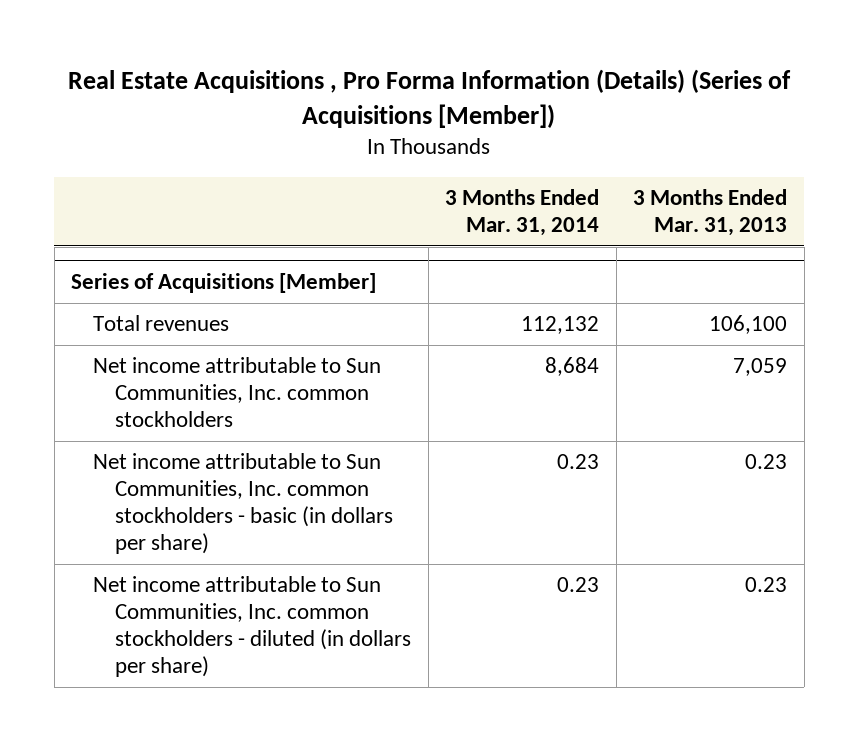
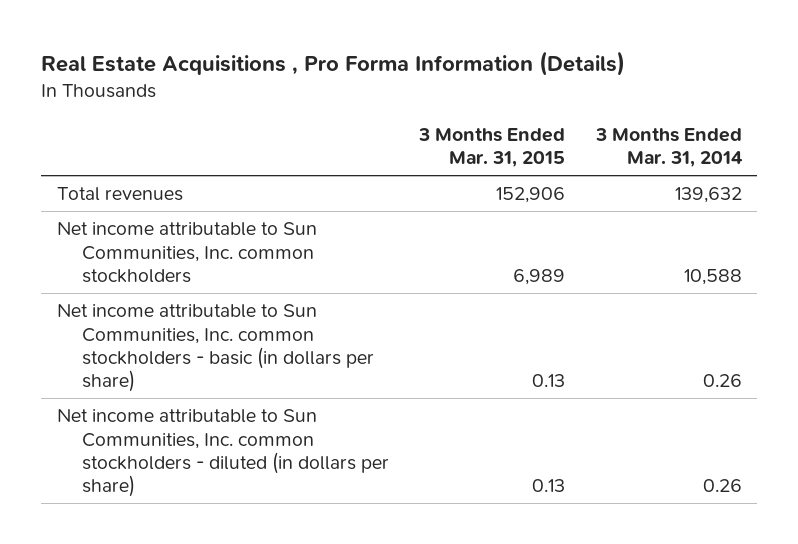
[68,68,792,128] Real Estate Acquisitions , Pro Forma Information (Details) (Series of Acquisitions [Member]) -> [41,51,626,77] Real Estate Acquisitions , Pro Forma Information (Details)
[633,189,788,236] 3 Months Ended Mar. 31, 2013 -> none
none -> [418,127,566,168] 3 Months Ended Mar. 31, 2015
[71,272,377,293] Series of Acquisitions [Member] -> none
[521,316,600,335] 112,132 -> [674,187,742,204] 139,632
[545,357,600,377] 8,684 -> [683,268,742,285] 10,588
[557,454,600,470] 0.23 -> [702,374,742,388] 0.26
[557,577,600,593] 0.23 -> [702,479,742,493] 0.26

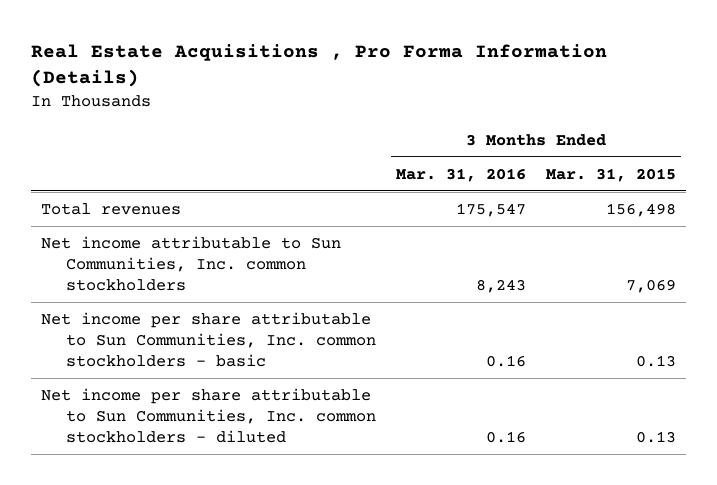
[594,127,743,168] 3 Months Ended Mar. 31, 2014 -> none
none -> [396,167,527,182] Mar. 31, 2016
[496,187,566,204] 152,906 -> [606,202,677,217] 156,498
[513,268,566,285] 6,989 -> [626,279,677,294] 7,069
[56,304,374,393] Net income attributable to Sun Communities, Inc. common stockholders - basic (in dollars per share) -> [40,311,377,368] Net income per share attributable to Sun Communities, Inc. common stockholders - basic
[56,409,389,498] Net income attributable to Sun Communities, Inc. common stockholders - diluted (in dollars per share) -> [40,387,377,444] Net income per share attributable to Sun Communities, Inc. common stockholders - diluted

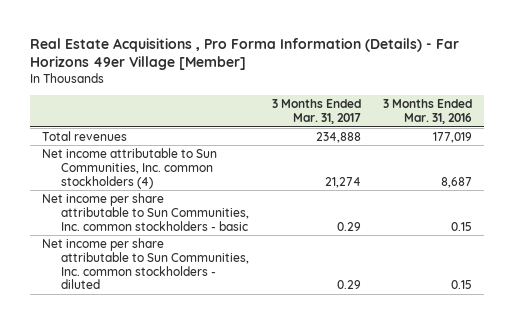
[30,43,607,88] Real Estate Acquisitions , Pro Forma Information (Details) -> [30,37,460,71] Real Estate Acquisitions , Pro Forma Information (Details) - Far Horizons 49er Village [Member]
[546,167,677,182] Mar. 31, 2015 -> none
none -> [271,99,361,125] 3 Months Ended Mar. 31, 2017
[456,202,527,217] 175,547 -> [433,131,473,143] 177,019
[40,235,341,292] Net income attributable to Sun Communities, Inc. common stockholders -> [41,147,217,189] Net income attributable to Sun Communities, Inc. common stockholders (4)
[476,279,527,294] 8,243 -> [441,176,473,188] 8,687
[486,355,527,368] 0.16 -> [451,221,473,231] 0.15
[486,431,527,444] 0.16 -> [451,280,473,290] 0.15

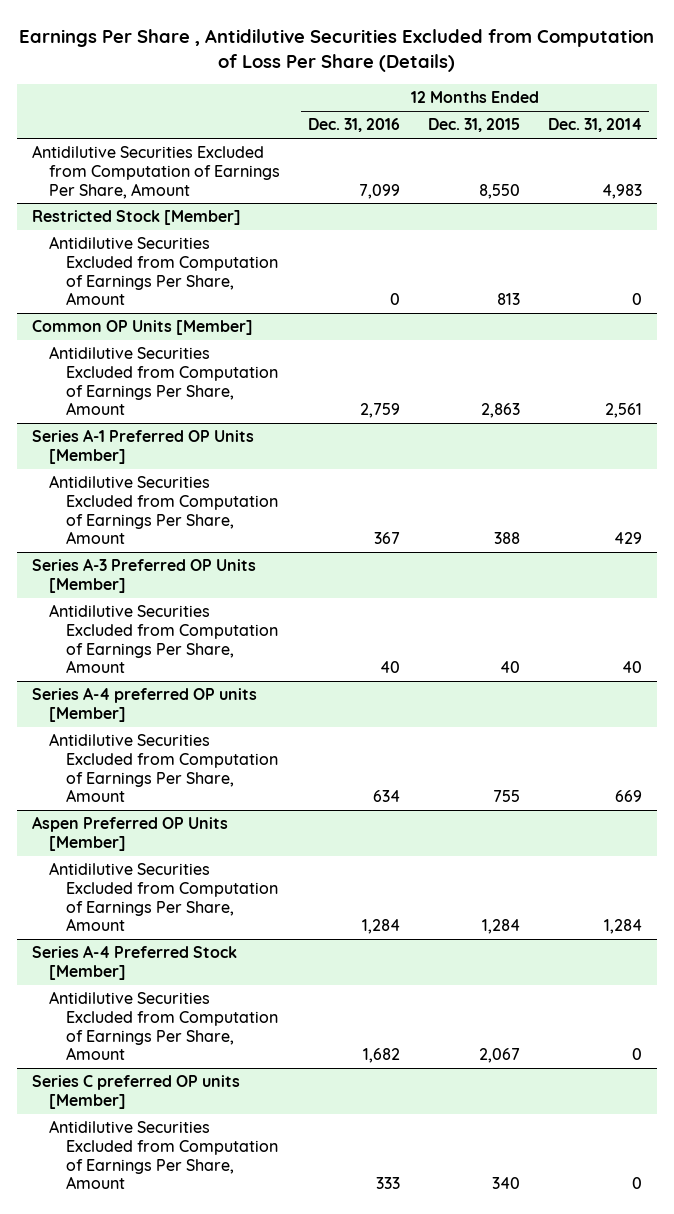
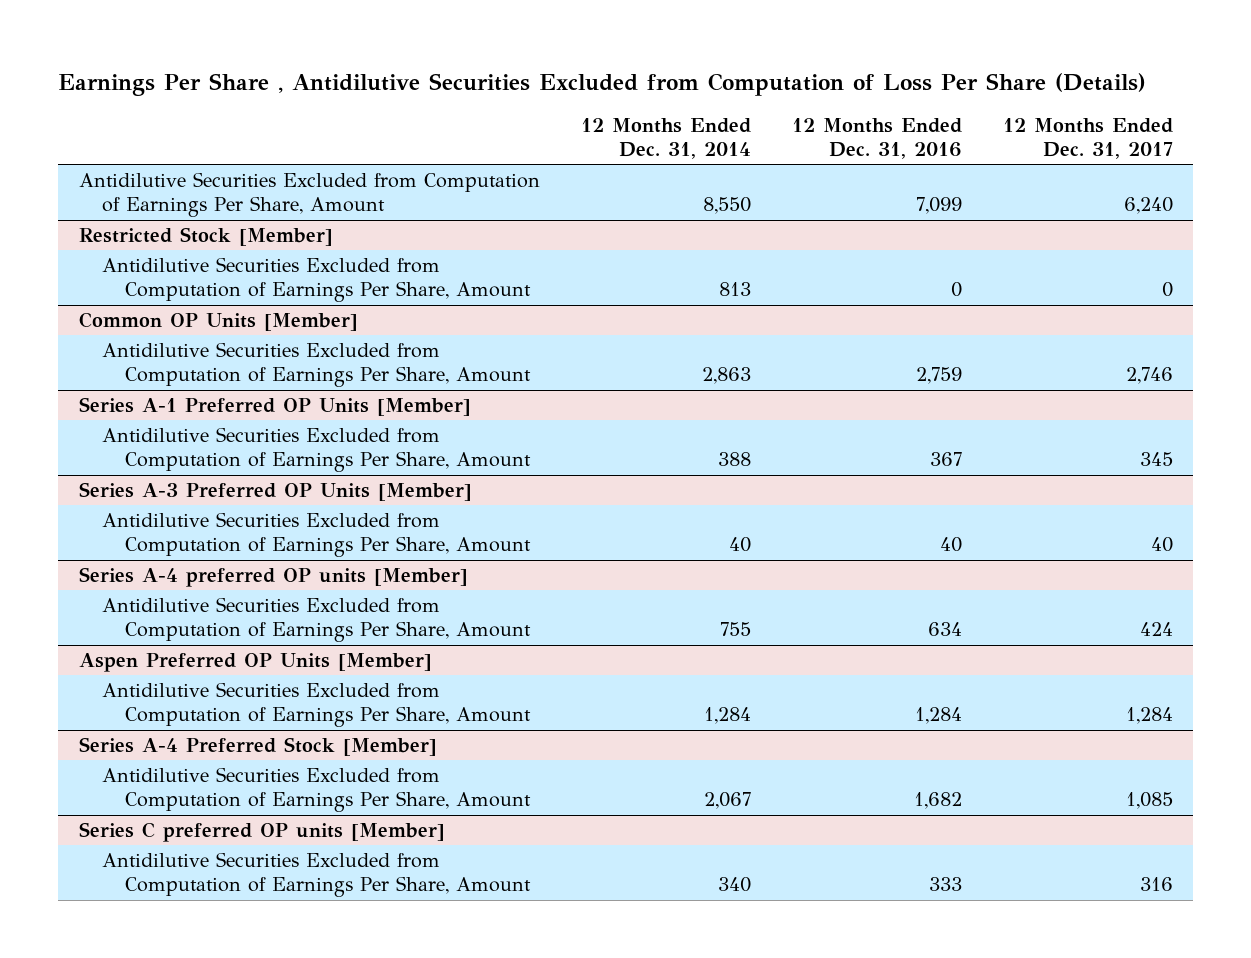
[428,118,521,133] Dec. 31, 2015 -> none
none -> [1002,117,1173,160] 12 Months Ended Dec. 31, 2017
[602,183,643,199] 4,983 -> [702,197,751,215] 8,550
[632,293,643,306] 0 -> [718,282,751,297] 813
[605,403,643,419] 2,561 -> [701,367,751,385] 2,863
[614,532,643,545] 429 -> [717,452,751,467] 388
[615,790,643,803] 669 -> [719,622,751,637] 755
[632,1048,643,1061] 0 -> [703,792,751,810] 2,067
[632,1177,643,1190] 0 -> [717,877,751,893] 340

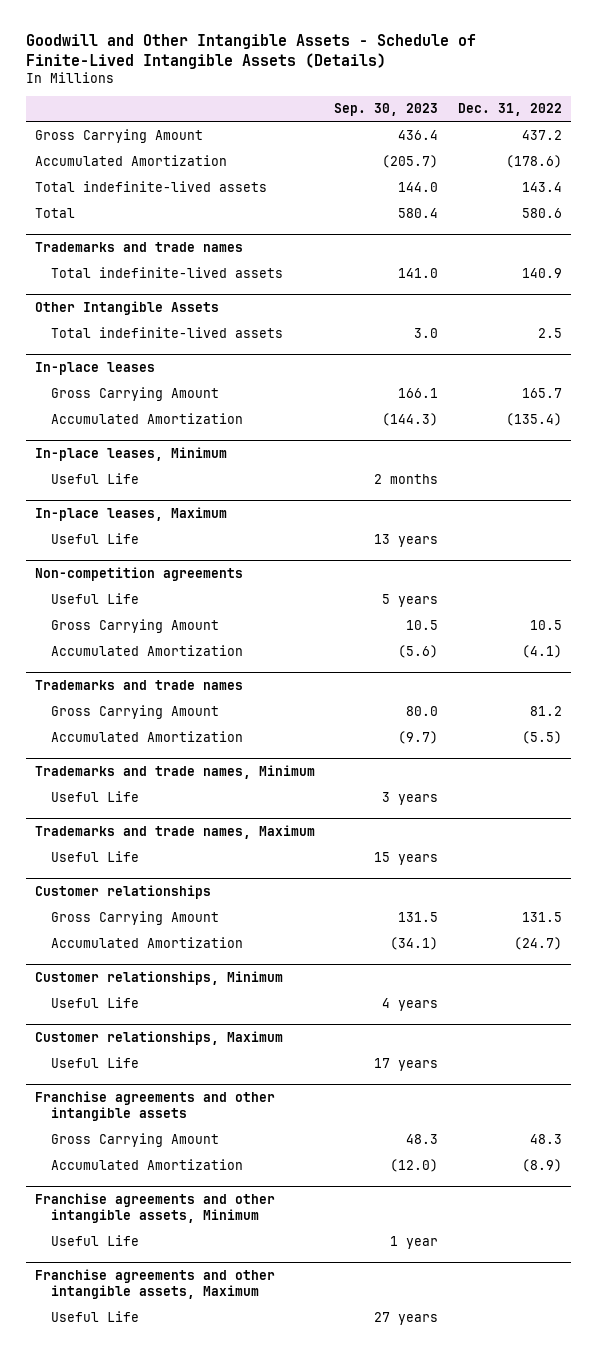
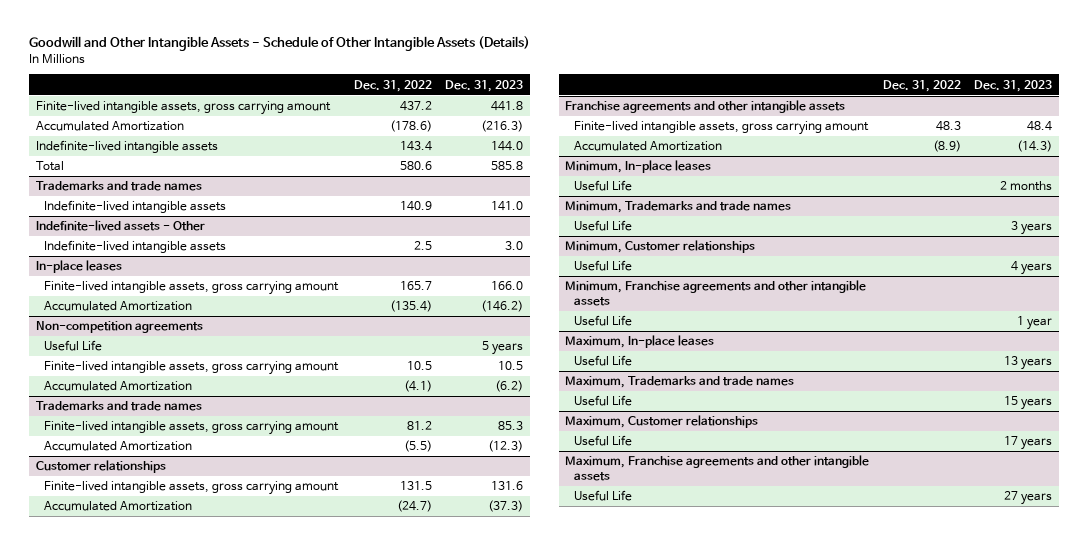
[25,33,476,69] Goodwill and Other Intangible Assets - Schedule of Finite-Lived Intangible Assets (Details) -> [29,36,531,52] Goodwill and Other Intangible Assets - Schedule of Other Intangible Assets (Details)
[334,103,439,117] Sep. 30, 2023 -> none
none -> [445,79,524,92] Dec. 31, 2023
[35,128,204,143] Gross Carrying Amount -> [36,101,332,116] Finite-lived intangible assets, gross carrying amount
[35,180,268,192] Total indefinite-lived assets -> [36,140,219,154] Indefinite-lived intangible assets
[50,266,283,278] Total indefinite-lived assets -> [44,200,227,214] Indefinite-lived intangible assets
[35,300,220,315] Other Intangible Assets -> [36,220,206,232] Indefinite-lived assets - Other
[50,326,283,338] Total indefinite-lived assets -> [44,240,227,254] Indefinite-lived intangible assets
[50,386,219,401] Gross Carrying Amount -> [44,281,340,296] Finite-lived intangible assets, gross carrying amount
[35,446,228,461] In-place leases, Minimum -> none
[50,472,139,484] Useful Life -> none
[35,506,228,521] In-place leases, Maximum -> none
[50,532,139,544] Useful Life -> none
[50,618,219,633] Gross Carrying Amount -> [44,361,340,376] Finite-lived intangible assets, gross carrying amount
[50,704,219,719] Gross Carrying Amount -> [44,421,340,436] Finite-lived intangible assets, gross carrying amount
[35,764,316,779] Trademarks and trade names, Minimum -> none
[50,790,139,802] Useful Life -> none
[35,824,316,839] Trademarks and trade names, Maximum -> none
[50,850,139,862] Useful Life -> none
[50,910,219,925] Gross Carrying Amount -> [44,481,340,496] Finite-lived intangible assets, gross carrying amount
[35,970,284,985] Customer relationships, Minimum -> none
[50,996,139,1008] Useful Life -> none
[35,1030,284,1045] Customer relationships, Maximum -> none
[50,1056,139,1068] Useful Life -> none
[50,1132,219,1147] Gross Carrying Amount -> [573,121,869,136] Finite-lived intangible assets, gross carrying amount
[35,1192,276,1223] Franchise agreements and other intangible assets, Minimum -> none
none -> [565,160,712,174] Minimum, In-place leases
[35,1268,276,1299] Franchise agreements and other intangible assets, Maximum -> none
none -> [565,201,792,214] Minimum, Trademarks and trade names
none -> [565,240,756,254] Minimum, Customer relationships
none -> [573,260,632,272] Useful Life
none -> [565,280,867,307] Minimum, Franchise agreements and other intangible assets
none -> [573,315,632,327] Useful Life
none -> [565,335,715,349] Maximum, In-place leases
none -> [573,355,632,367] Useful Life
none -> [565,376,795,389] Maximum, Trademarks and trade names
none -> [573,395,632,407] Useful Life
none -> [565,415,759,429] Maximum, Customer relationships
none -> [573,435,632,447] Useful Life
none -> [565,455,870,482] Maximum, Franchise agreements and other intangible assets
none -> [573,490,632,502] Useful Life

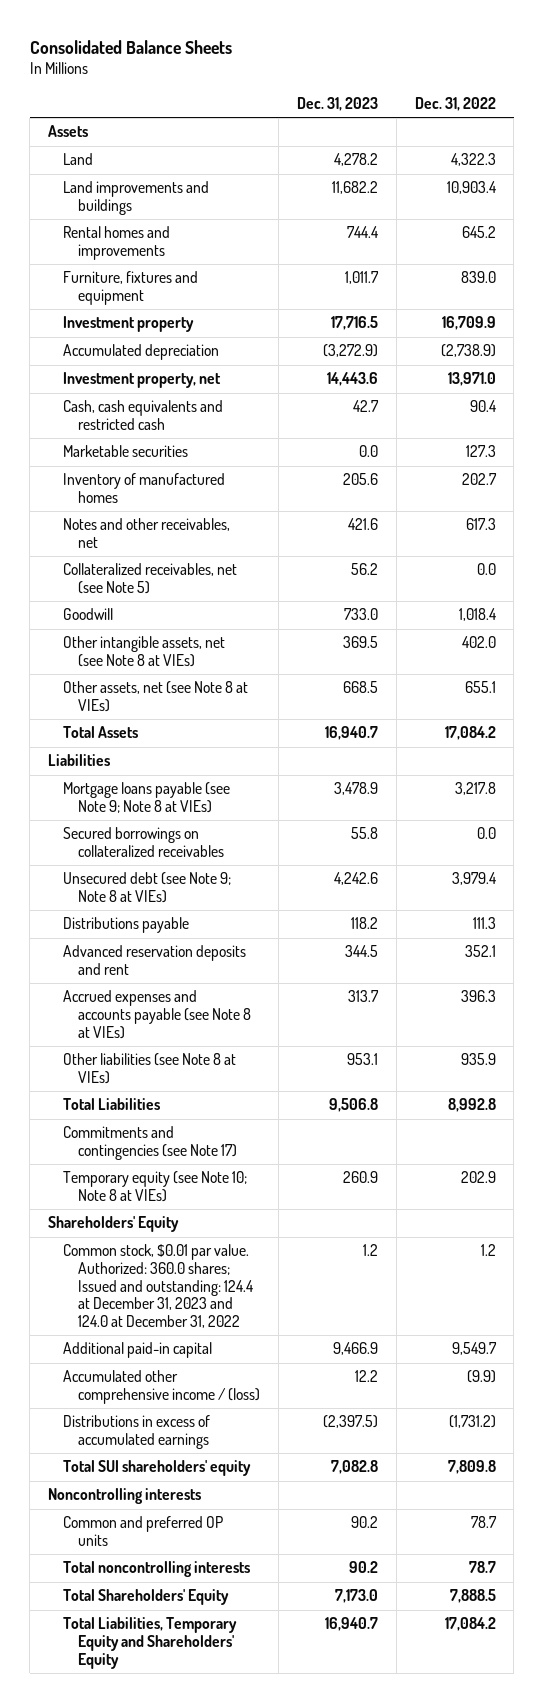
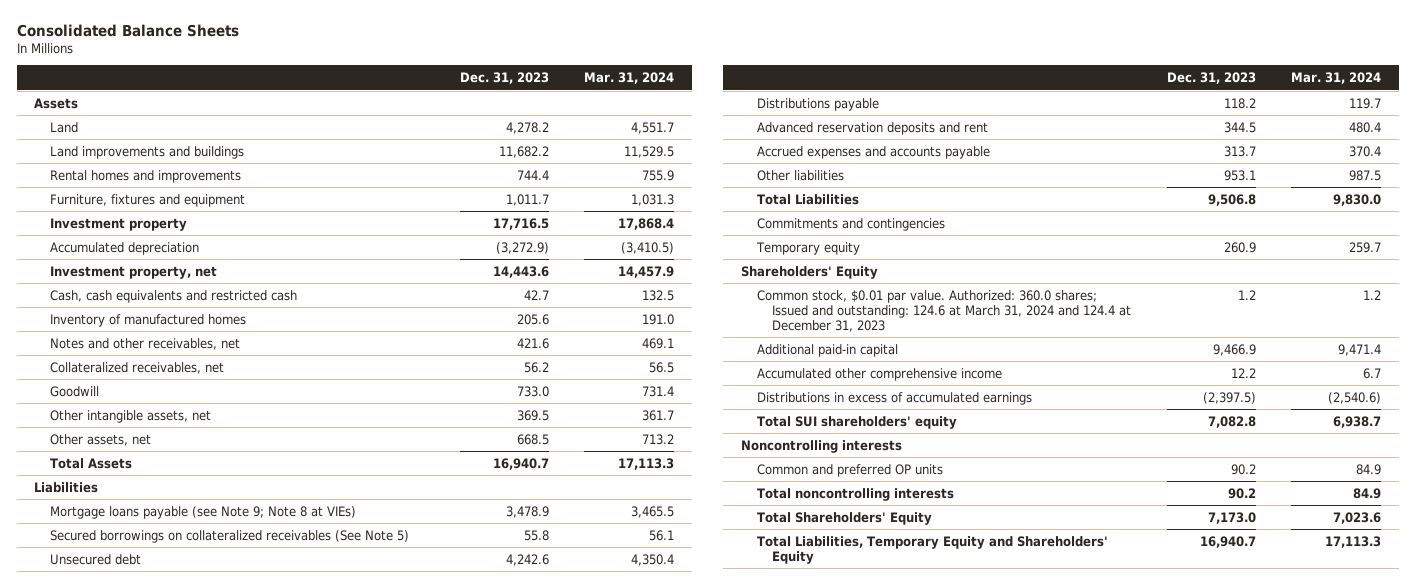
[414,97,496,112] Dec. 31, 2022 -> none
none -> [584,72,675,85] Mar. 31, 2024
[63,445,189,458] Marketable securities -> none
[63,563,238,595] Collateralized receivables, net (see Note 5) -> [49,361,224,374] Collateralized receivables, net
[63,636,226,668] Other intangible assets, net (see Note 8 at VIEs) -> [49,409,211,423] Other intangible assets, net
[63,681,249,713] Other assets, net (see Note 8 at VIEs) -> [49,433,151,446] Other assets, net
[63,827,224,858] Secured borrowings on collateralized receivables -> [49,529,409,543] Secured borrowings on collateralized receivables (See Note 5)
[63,872,232,904] Unsecured debt (see Note 9; Note 8 at VIEs) -> [49,553,141,565] Unsecured debt
[63,990,251,1039] Accrued expenses and accounts payable (see Note 8 at VIEs) -> [756,145,990,159] Accrued expenses and accounts payable
[63,1053,237,1085] Other liabilities (see Note 8 at VIEs) -> [756,169,844,181] Other liabilities
[63,1126,237,1161] Commitments and contingencies (see Note 17) -> [756,217,945,231] Commitments and contingencies
[63,1171,248,1203] Temporary equity (see Note 10; Note 8 at VIEs) -> [755,241,860,255] Temporary equity
[63,1244,254,1328] Common stock, $0.01 par value. Authorized: 360.0 shares; Issued and outstanding: 124.4 at December 31, 2023 and 124.0 at December 31, 2022 -> [756,289,1132,332] Common stock, $0.01 par value. Authorized: 360.0 shares; Issued and outstanding: 124.6 at March 31, 2024 and 124.4 at December 31, 2023
[63,1370,260,1405] Accumulated other comprehensive income / (loss) -> [756,367,1002,381] Accumulated other comprehensive income

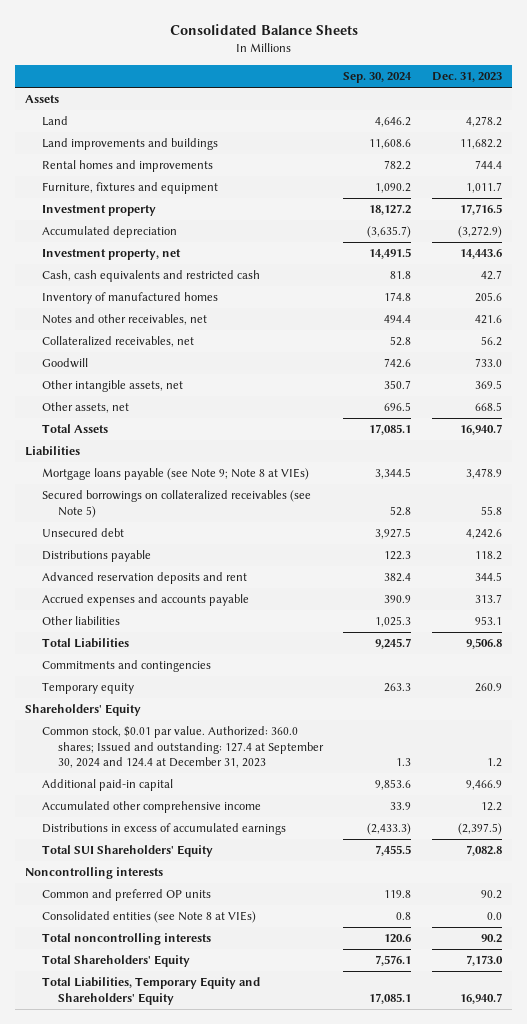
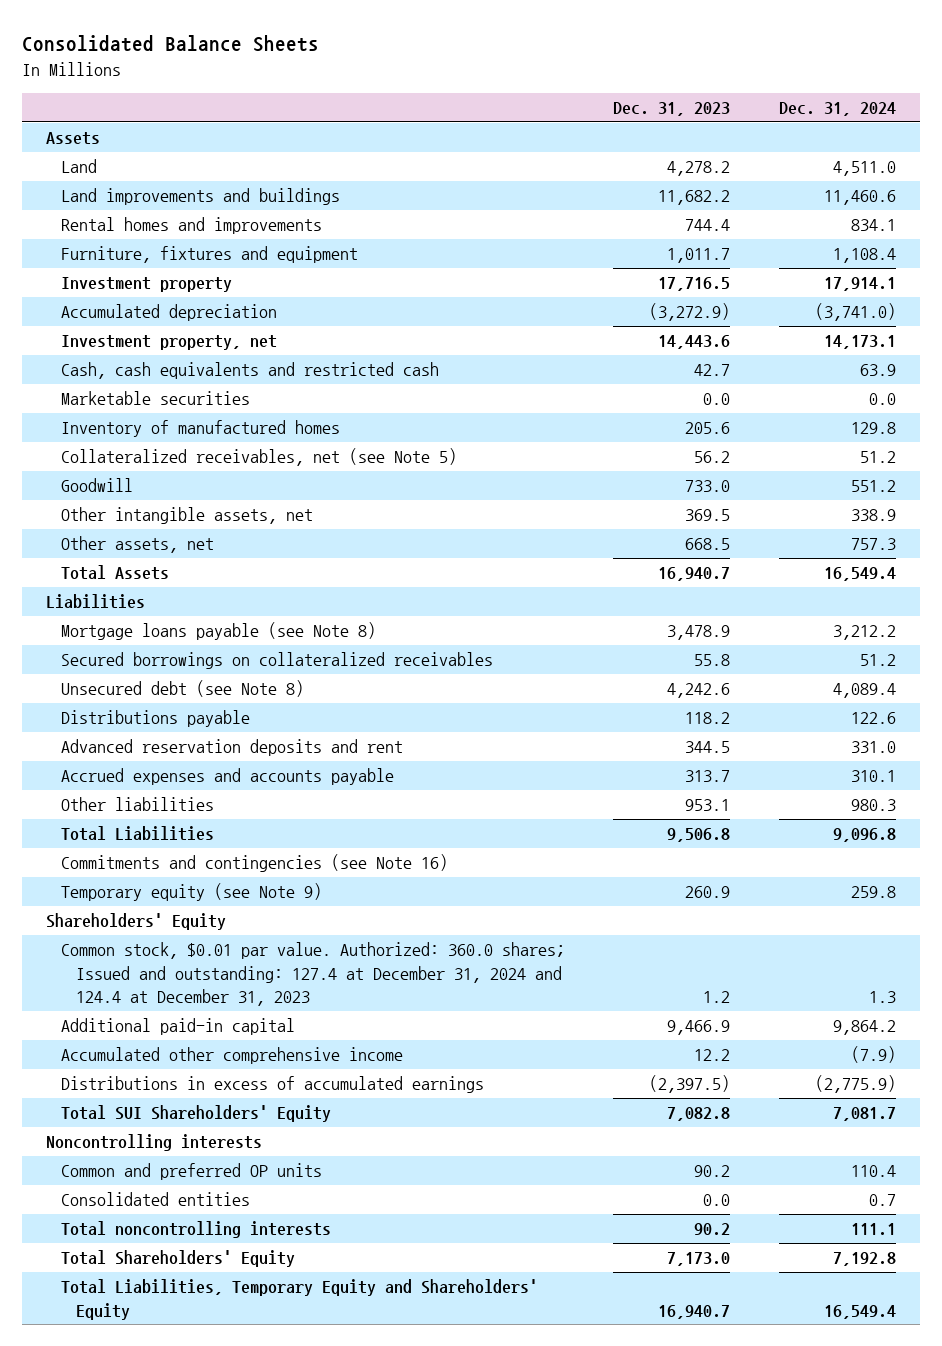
[343,71,413,83] Sep. 30, 2024 -> none
none -> [778,102,896,117] Dec. 31, 2024
none -> [61,391,251,406] Marketable securities
[41,314,207,326] Notes and other receivables, net -> none
[41,336,194,348] Collateralized receivables, net -> [61,448,458,467] Collateralized receivables, net (see Note 5)
[41,468,309,481] Mortgage loans payable (see Note 9; Note 8 at VIEs) -> [61,622,377,641] Mortgage loans payable (see Note 8)
[41,490,311,518] Secured borrowings on collateralized receivables (see Note 5) -> [61,652,494,670] Secured borrowings on collateralized receivables
[41,528,124,538] Unsecured debt -> [61,680,305,698] Unsecured debt (see Note 8)
[41,660,211,673] Commitments and contingencies -> [61,854,449,873] Commitments and contingencies (see Note 16)
[41,682,134,695] Temporary equity -> [61,883,323,902] Temporary equity (see Note 9)
[41,726,324,769] Common stock, $0.01 par value. Authorized: 360.0 shares; Issued and outstanding: 127.4 at September 30, 2024 and 124.4 at December 31, 2023 -> [61,942,566,1006] Common stock, $0.01 par value. Authorized: 360.0 shares; Issued and outstanding: 127.4 at December 31, 2024 and 124.4 at December 31, 2023
[41,911,256,924] Consolidated entities (see Note 8 at VIEs) -> [61,1192,251,1207] Consolidated entities

